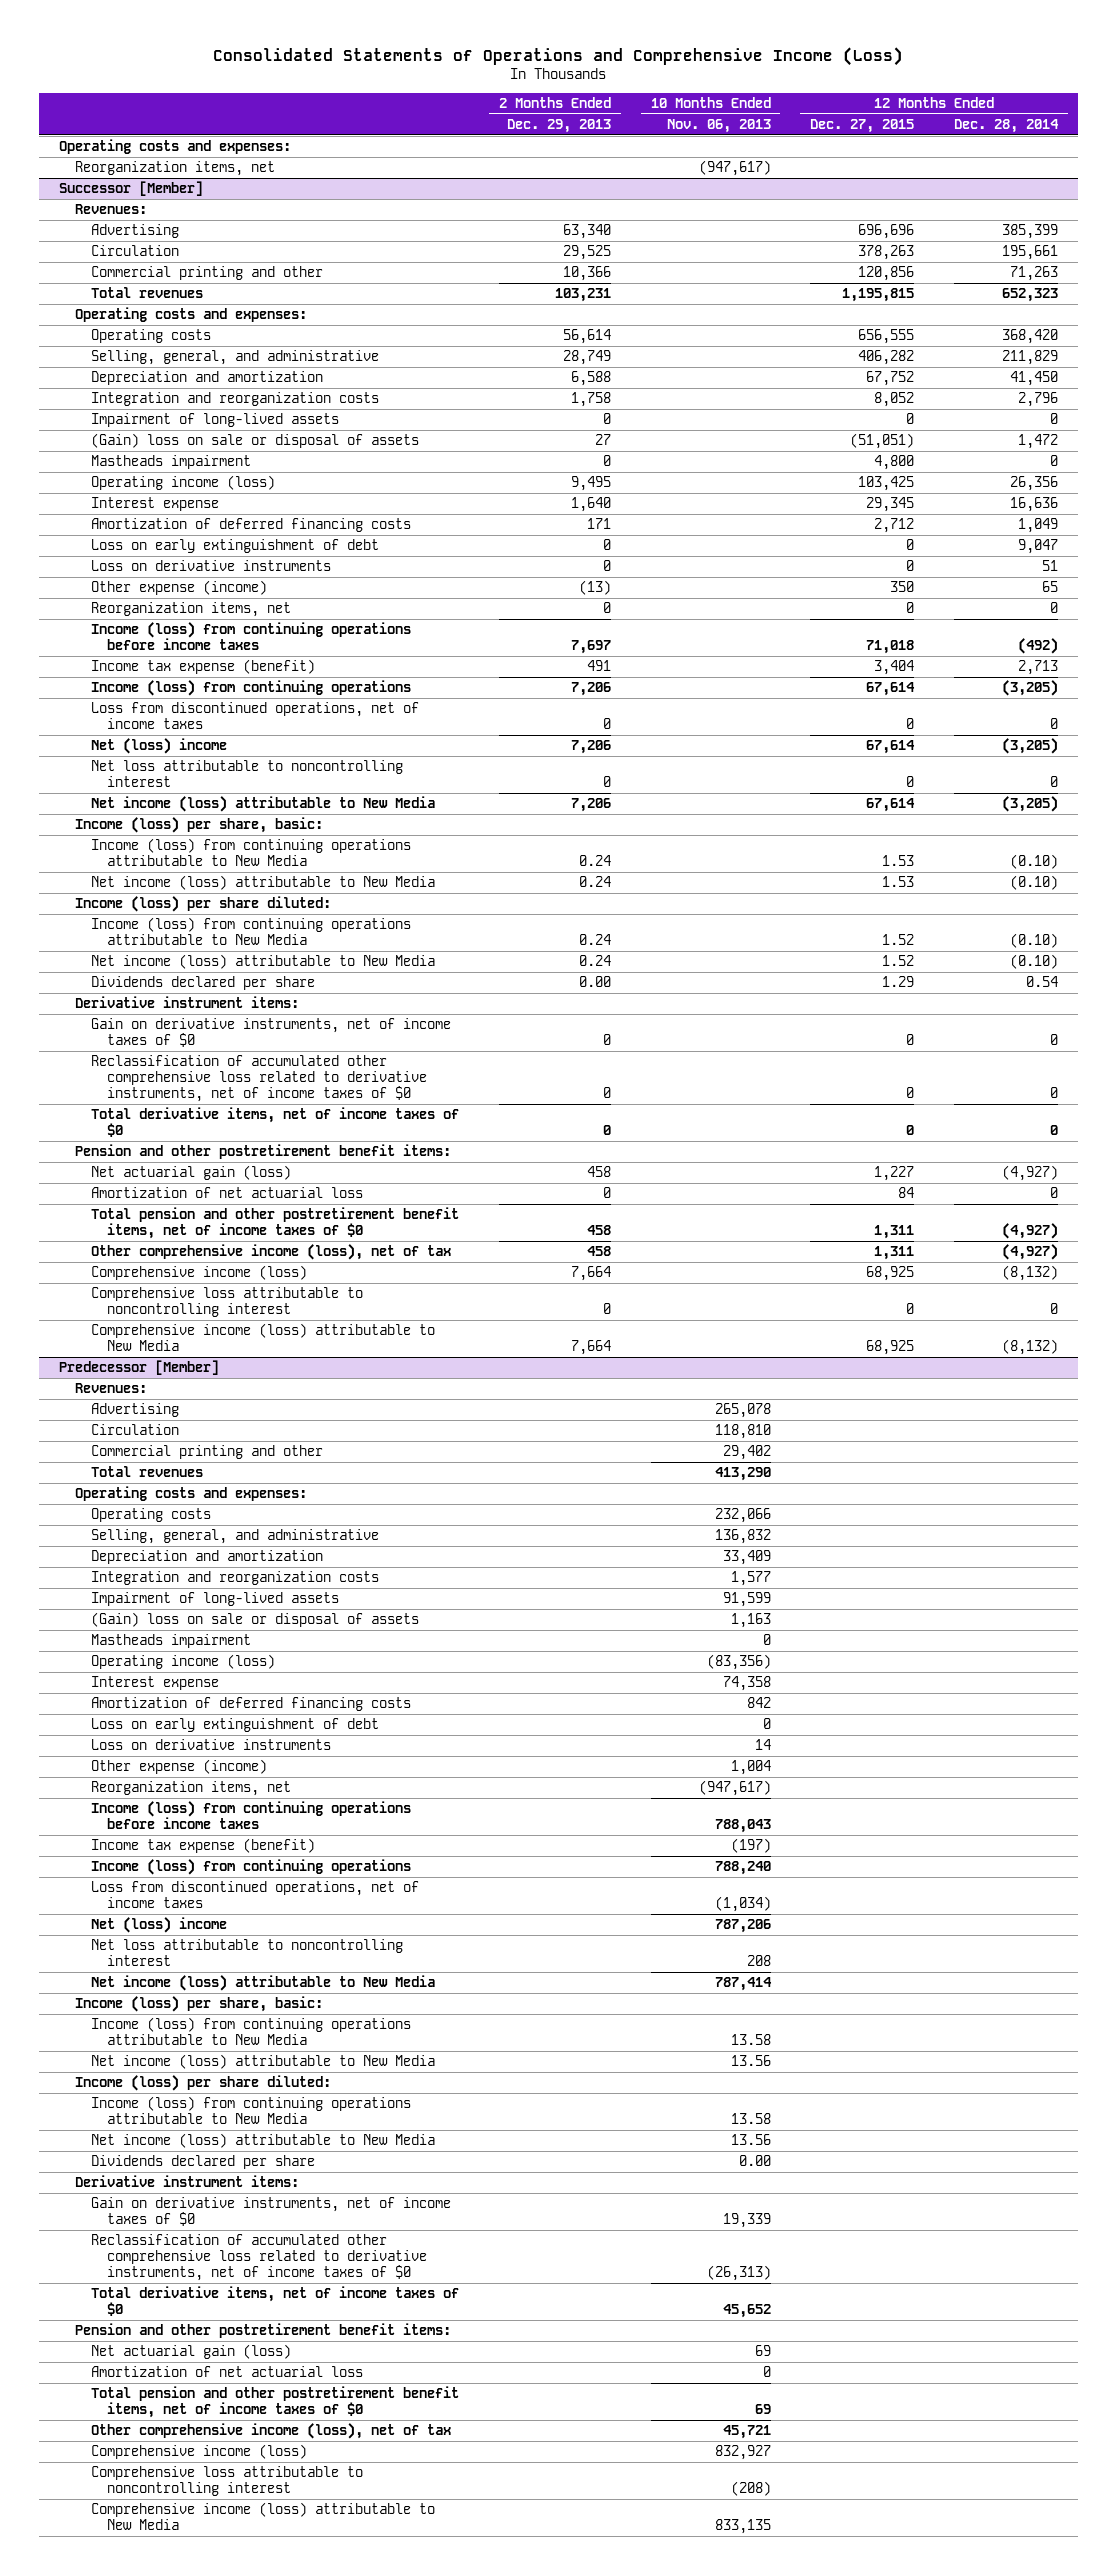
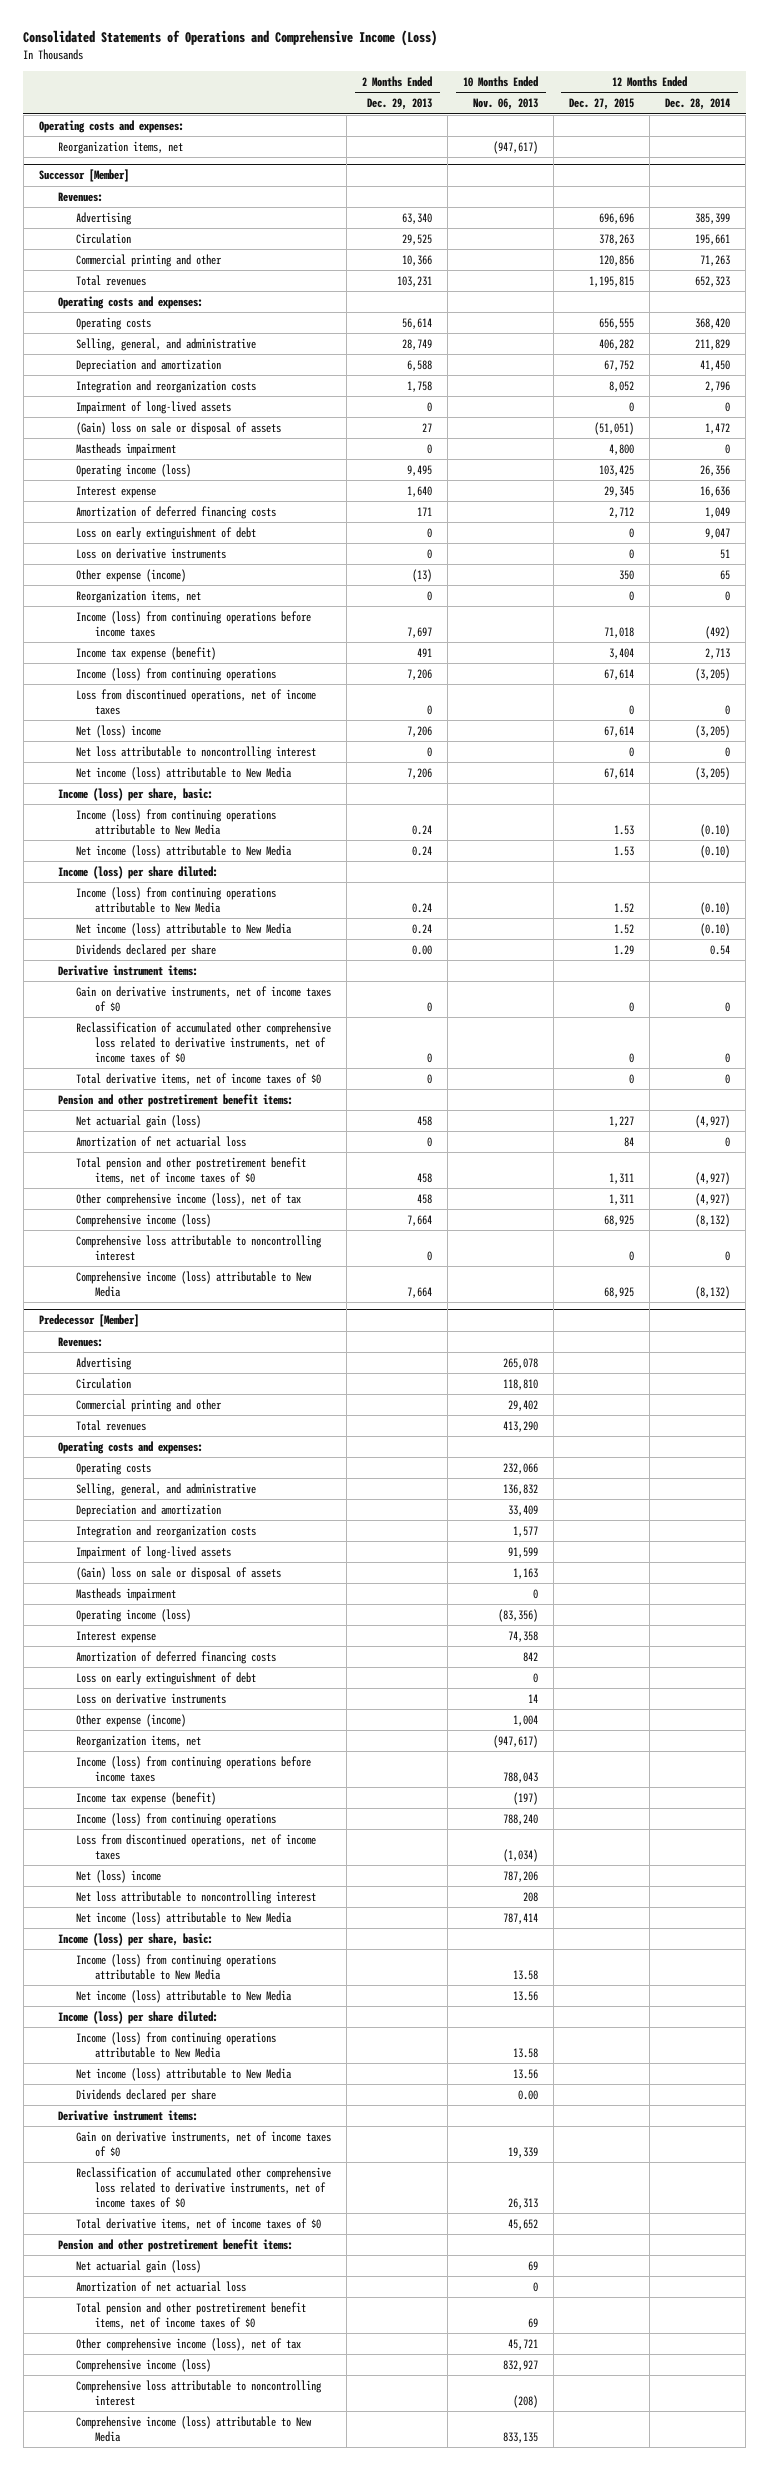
[706,2265,771,2282] (26,313) -> [508,2197,539,2209] 26,313

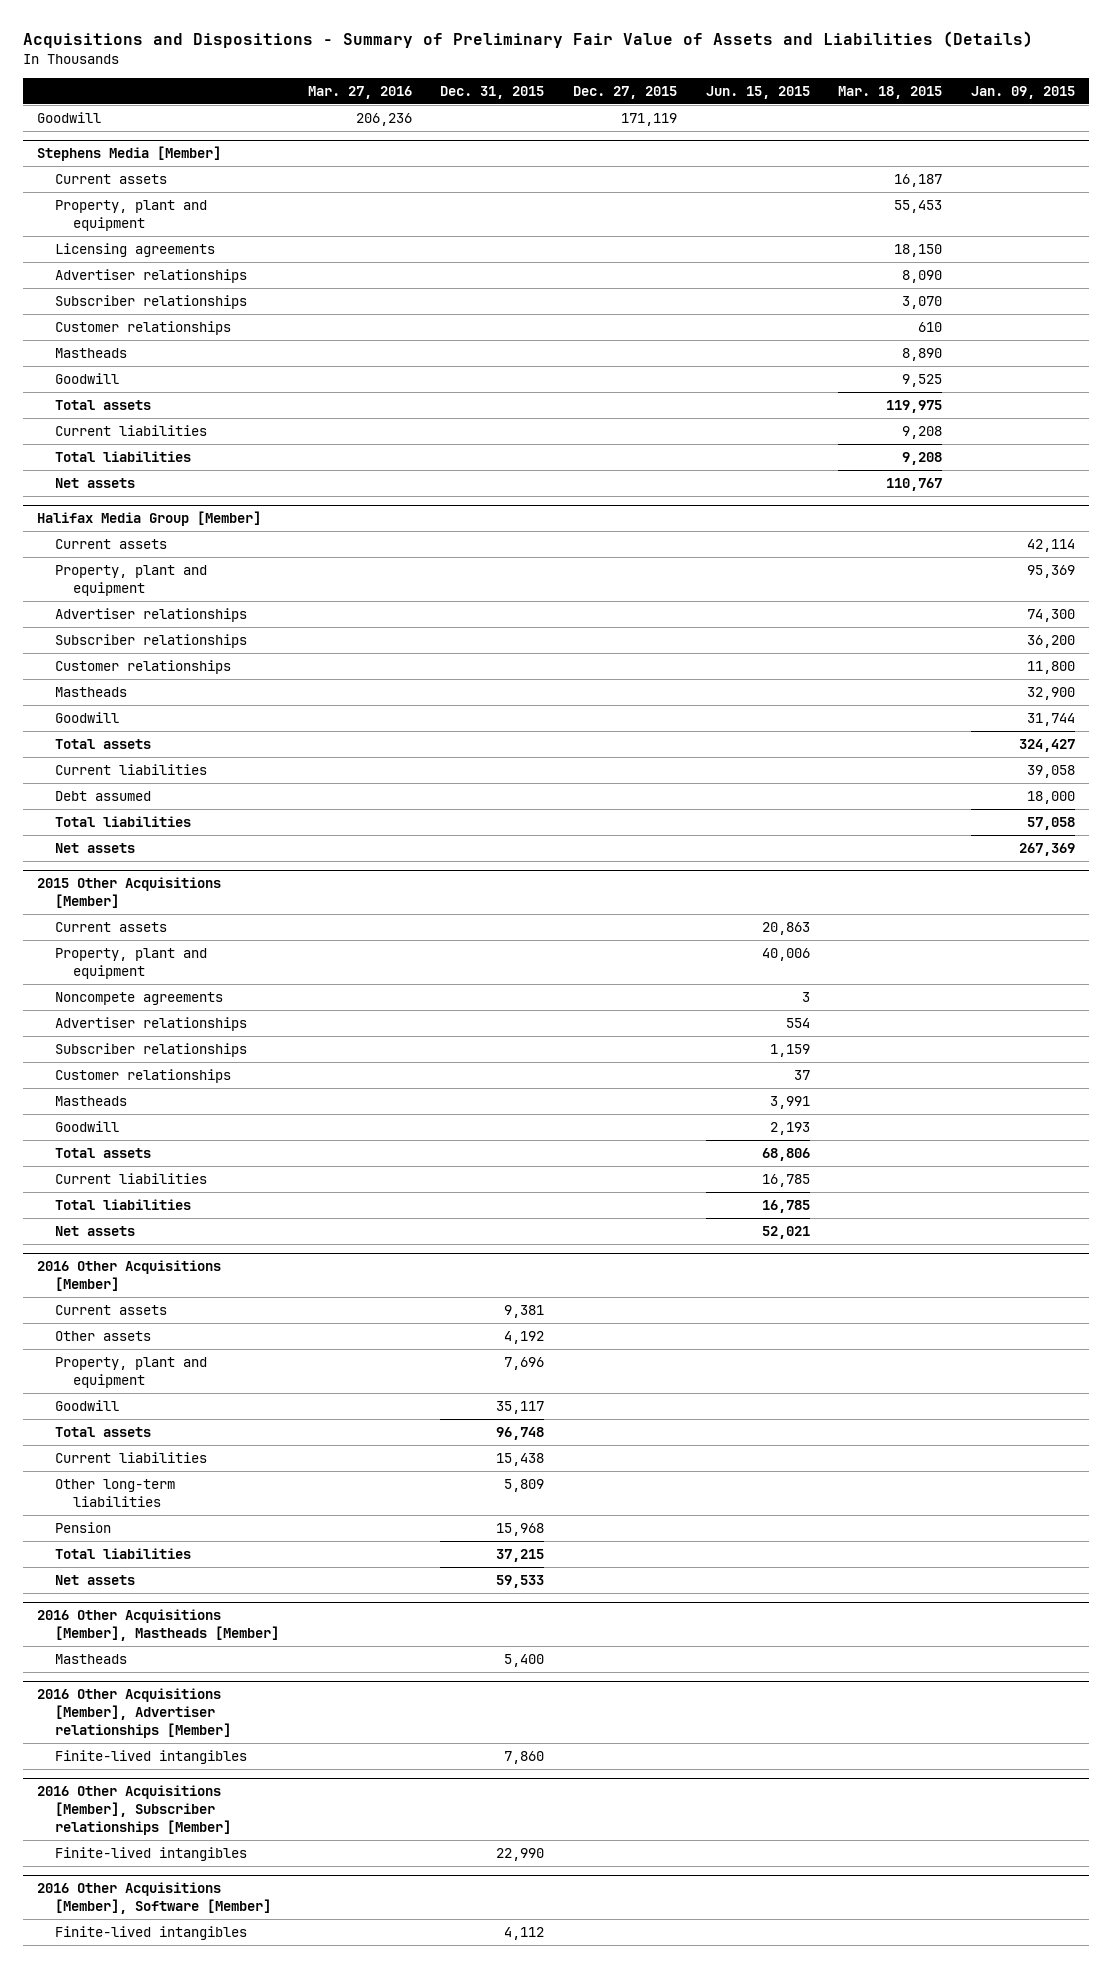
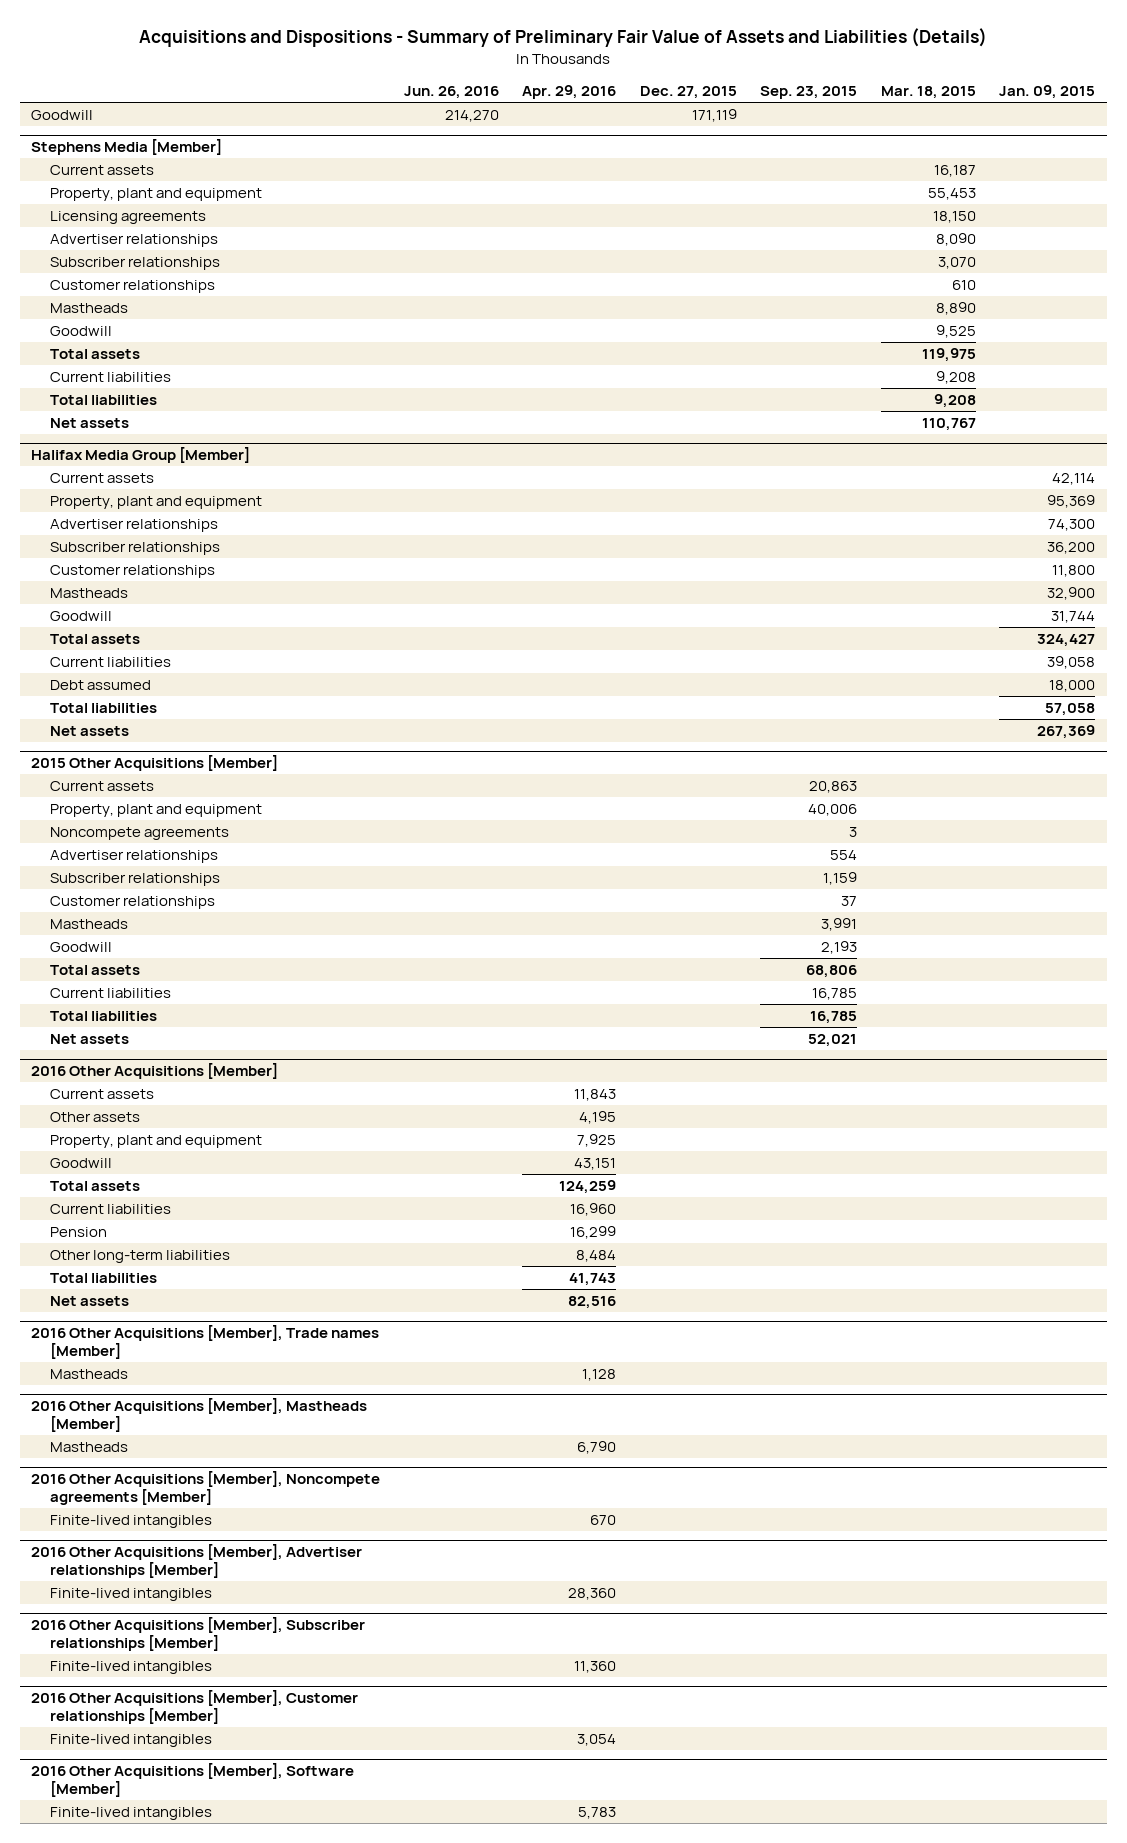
[307,86,412,100] Mar. 27, 2016 -> none
[440,86,545,100] Dec. 31, 2015 -> none
[705,86,810,100] Jun. 15, 2015 -> none
none -> [403,86,499,100] Jun. 26, 2016
none -> [522,85,617,100] Apr. 29, 2016
none -> [760,86,858,100] Sep. 23, 2015
[55,1478,176,1508] Other long-term liabilities -> [50,1250,231,1264] Other long-term liabilities
none -> [31,1325,380,1360] 2016 Other Acquisitions [Member], Trade names [Member]
none -> [50,1369,129,1380] Mastheads
none -> [31,1471,381,1506] 2016 Other Acquisitions [Member], Noncompete agreements [Member]
none -> [50,1515,213,1529] Finite-lived intangibles
none -> [31,1690,359,1725] 2016 Other Acquisitions [Member], Customer relationships [Member]
none -> [50,1734,213,1748] Finite-lived intangibles

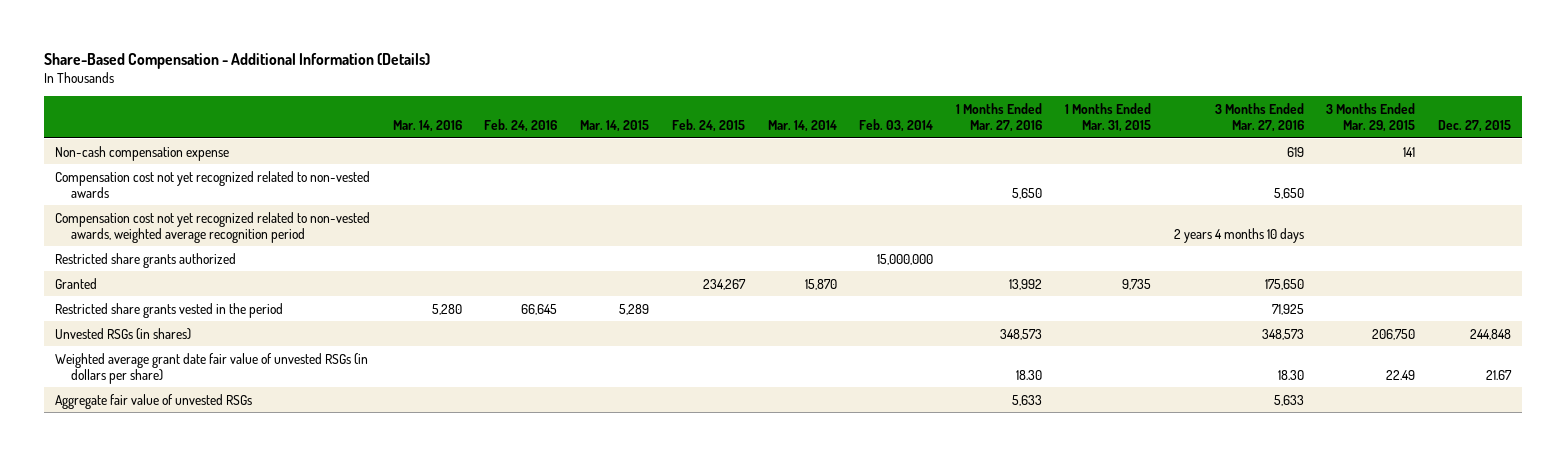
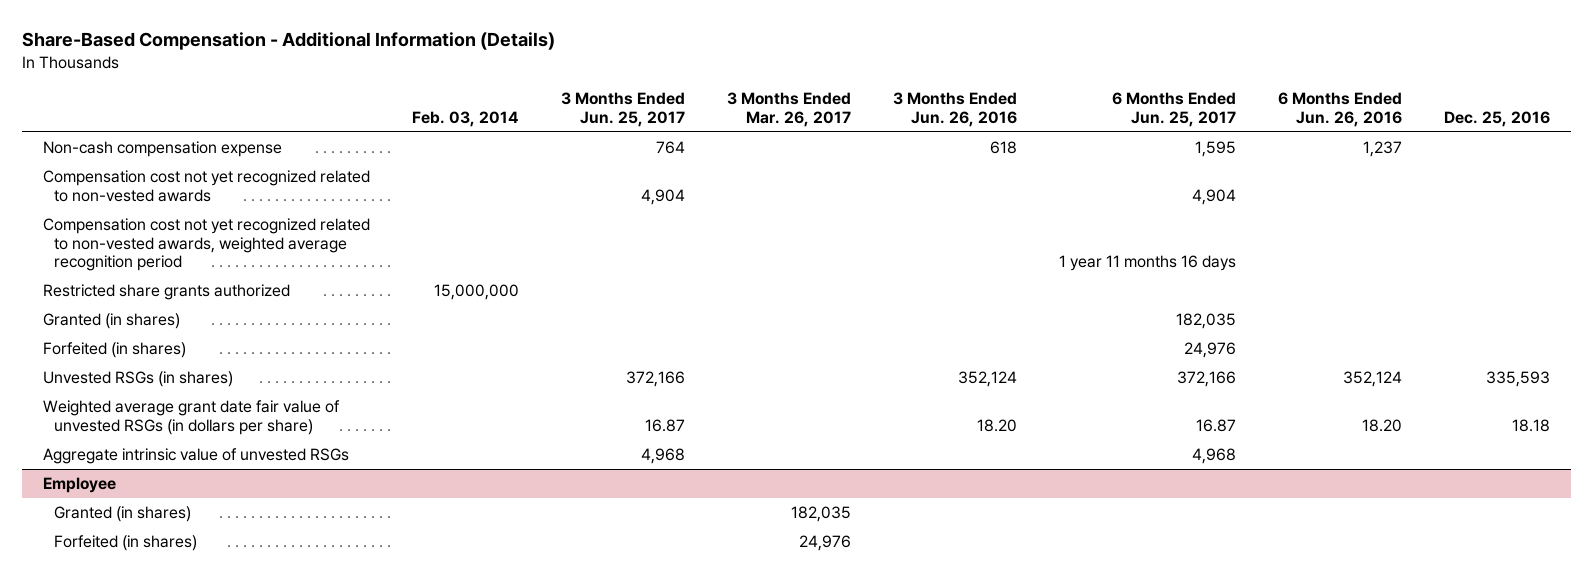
[392,119,462,132] Mar. 14, 2016 -> none
[484,118,558,132] Feb. 24, 2016 -> none
[580,119,650,132] Mar. 14, 2015 -> none
[671,118,745,132] Feb. 24, 2015 -> none
[767,119,837,132] Mar. 14, 2014 -> none
[956,102,1043,132] 1 Months Ended Mar. 27, 2016 -> none
[1064,102,1151,132] 1 Months Ended Mar. 31, 2015 -> none
[1214,102,1304,132] 3 Months Ended Mar. 27, 2016 -> none
[1326,102,1416,132] 3 Months Ended Mar. 29, 2015 -> none
[1438,119,1512,132] Dec. 27, 2015 -> none
none -> [560,92,685,127] 3 Months Ended Jun. 25, 2017
none -> [726,92,851,127] 3 Months Ended Mar. 26, 2017
none -> [892,92,1017,127] 3 Months Ended Jun. 26, 2016
none -> [1112,92,1237,127] 6 Months Ended Jun. 25, 2017
none -> [1278,92,1403,127] 6 Months Ended Jun. 26, 2016
none -> [1444,110,1551,127] Dec. 25, 2016
[54,302,283,318] Restricted share grants vested in the period -> none
[54,277,97,289] Granted -> [42,313,180,330] Granted (in shares)
none -> [42,342,186,359] Forfeited (in shares)
[54,393,252,409] Aggregate fair value of unvested RSGs -> [42,448,349,465] Aggregate intrinsic value of unvested RSGs
none -> [42,477,116,494] Employee
none -> [53,506,191,523] Granted (in shares)
none -> [53,535,197,552] Forfeited (in shares)

